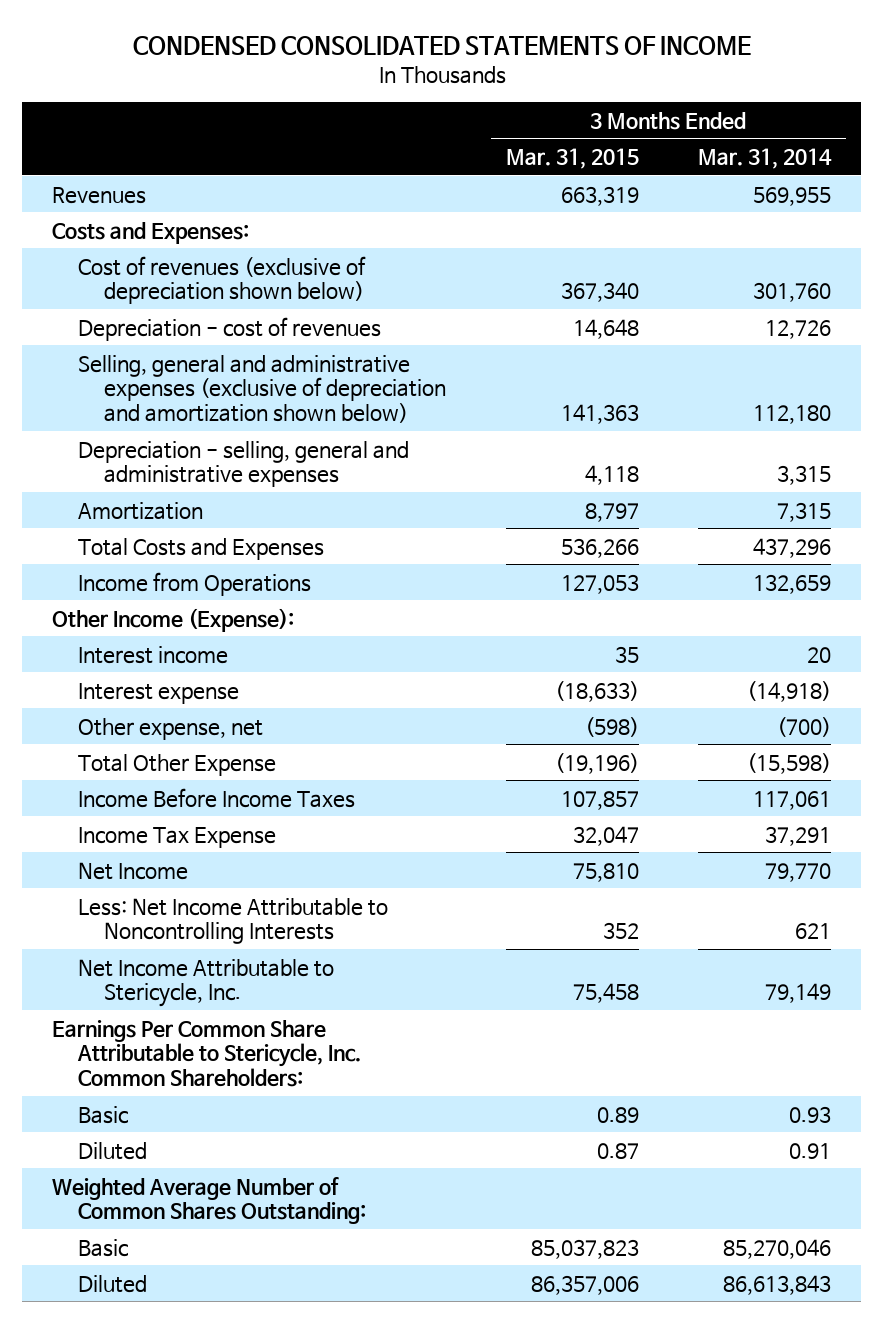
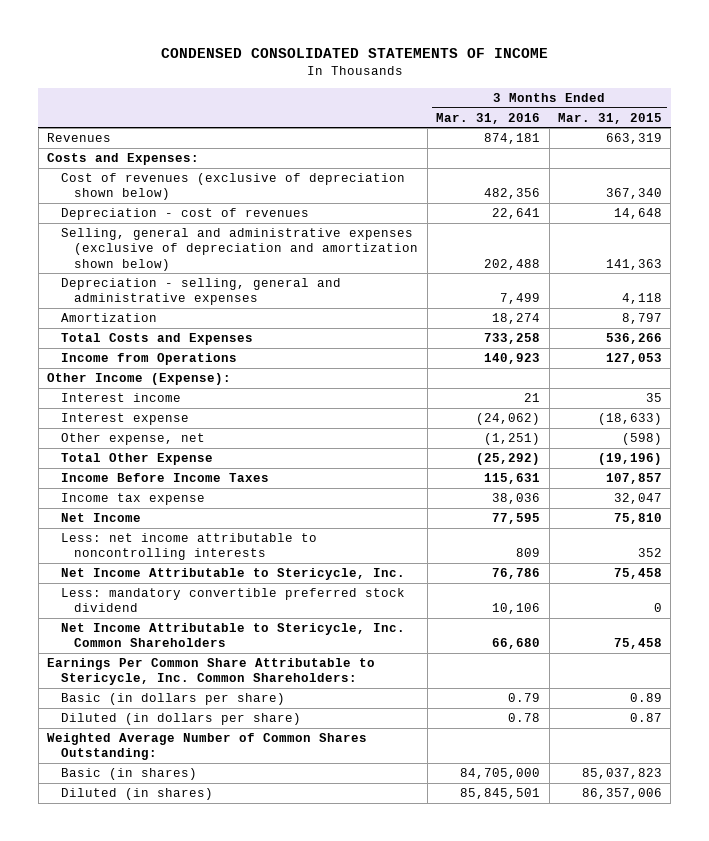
[698,148,833,170] Mar. 31, 2014 -> none
none -> [436,112,541,124] Mar. 31, 2016
[78,826,277,848] Income Tax Expense -> [60,493,205,506] Income tax expense
[78,897,389,945] Less: Net Income Attributable to Noncontrolling Interests -> [60,533,317,561] Less: net income attributable to noncontrolling interests
none -> [60,588,405,613] Less: mandatory convertible preferred stock dividend
none -> [60,623,405,648] Net Income Attributable to Stericycle, Inc. Common Shareholders
[78,1105,129,1124] Basic -> [60,693,285,706] Basic (in dollars per share)
[78,1141,148,1160] Diluted -> [60,713,301,726] Diluted (in dollars per share)
[78,1238,129,1257] Basic -> [60,768,197,781] Basic (in shares)
[78,1274,148,1293] Diluted -> [60,788,213,801] Diluted (in shares)

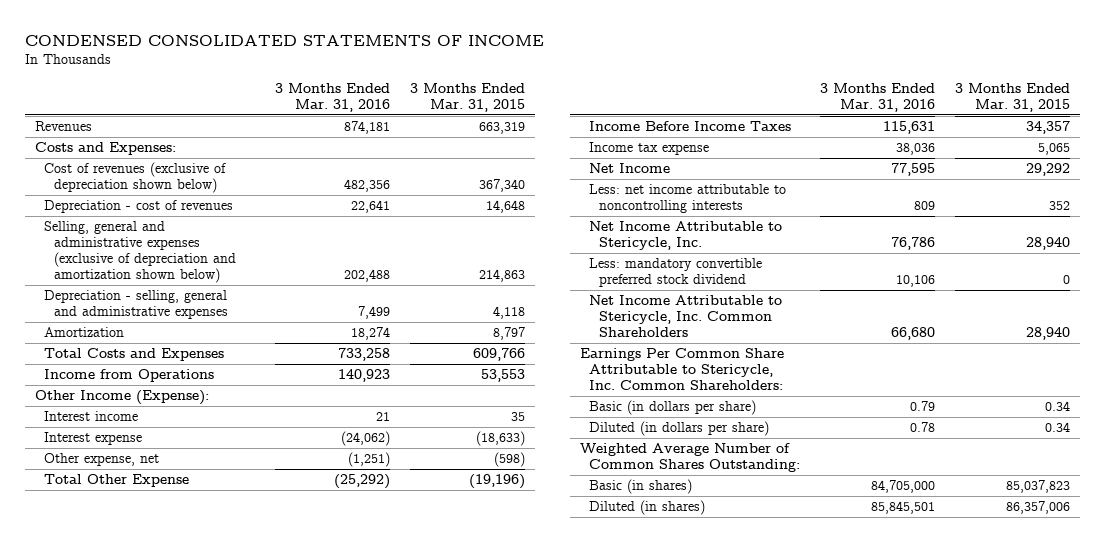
[606,258,663,270] 141,363 -> [479,268,526,282] 214,863
[606,333,663,345] 536,266 -> [473,348,526,362] 609,766
[606,353,663,365] 127,053 -> [481,369,526,383] 53,553
[606,473,663,485] 107,857 -> [1026,121,1071,135] 34,357
[614,493,663,505] 32,047 -> [1038,143,1071,156] 5,065
[614,513,663,525] 75,810 -> [1026,163,1071,177] 29,292
[614,568,663,580] 75,458 -> [1026,237,1071,251] 28,940
[614,638,663,650] 75,458 -> [1026,326,1071,340] 28,940
[630,693,663,703] 0.89 -> [1045,401,1071,412] 0.34
[630,713,663,723] 0.87 -> [1045,422,1071,433] 0.34

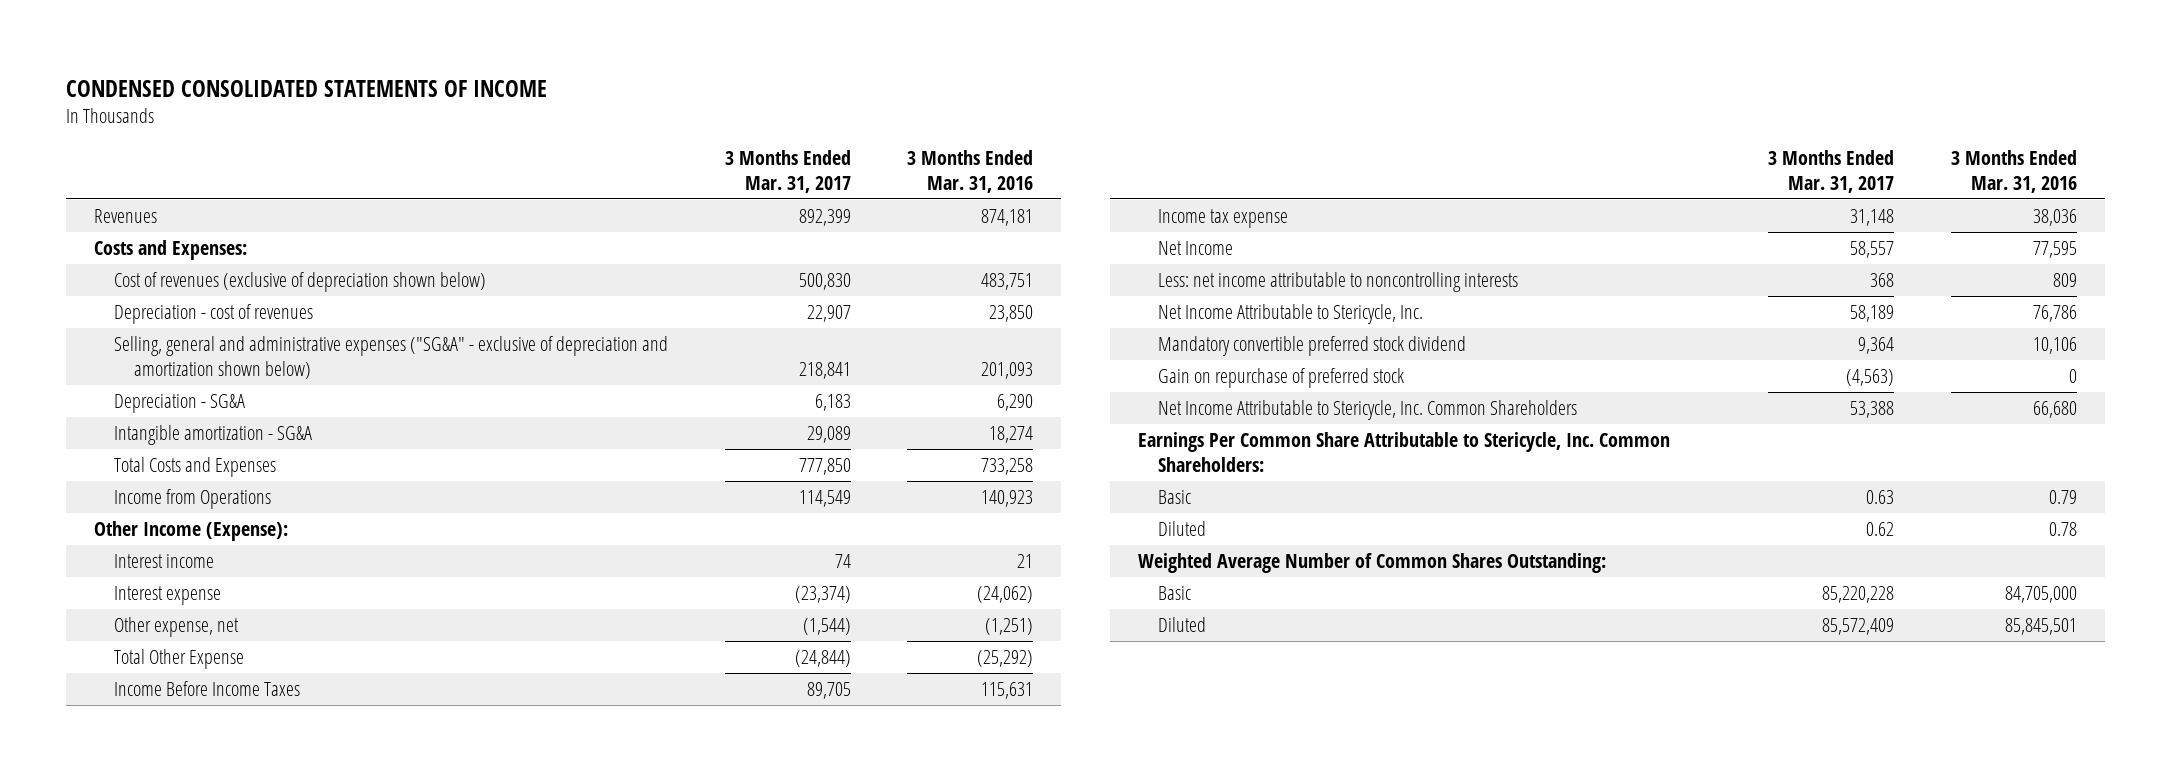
[410,83,526,113] 3 Months Ended Mar. 31, 2015 -> none
none -> [724,150,851,193] 3 Months Ended Mar. 31, 2017
[44,290,229,320] Depreciation - selling, general and administrative expenses -> none
[344,179,391,193] 482,356 -> [981,272,1034,290] 483,751
[351,200,391,214] 22,641 -> [989,304,1034,322] 23,850
[44,221,237,283] Selling, general and administrative expenses (exclusive of depreciation and amortization shown below) -> [114,335,669,379] Selling, general and administrative expenses ("SG&A" - exclusive of depreciation and amortization shown below)
[344,268,391,282] 202,488 -> [981,361,1034,379] 201,093
none -> [114,393,246,413] Depreciation - SG&A
[44,327,125,338] Amortization -> [114,424,313,445] Intangible amortization - SG&A
[589,258,763,288] Less: mandatory convertible preferred stock dividend -> [1158,335,1467,356] Mandatory convertible preferred stock dividend
none -> [1158,367,1405,388] Gain on repurchase of preferred stock
[589,400,757,416] Basic (in dollars per share) -> [1158,489,1192,504] Basic
[589,421,770,437] Diluted (in dollars per share) -> [1158,520,1207,536] Diluted
[589,479,693,495] Basic (in shares) -> [1158,585,1192,600] Basic
[589,500,706,516] Diluted (in shares) -> [1158,616,1207,632] Diluted

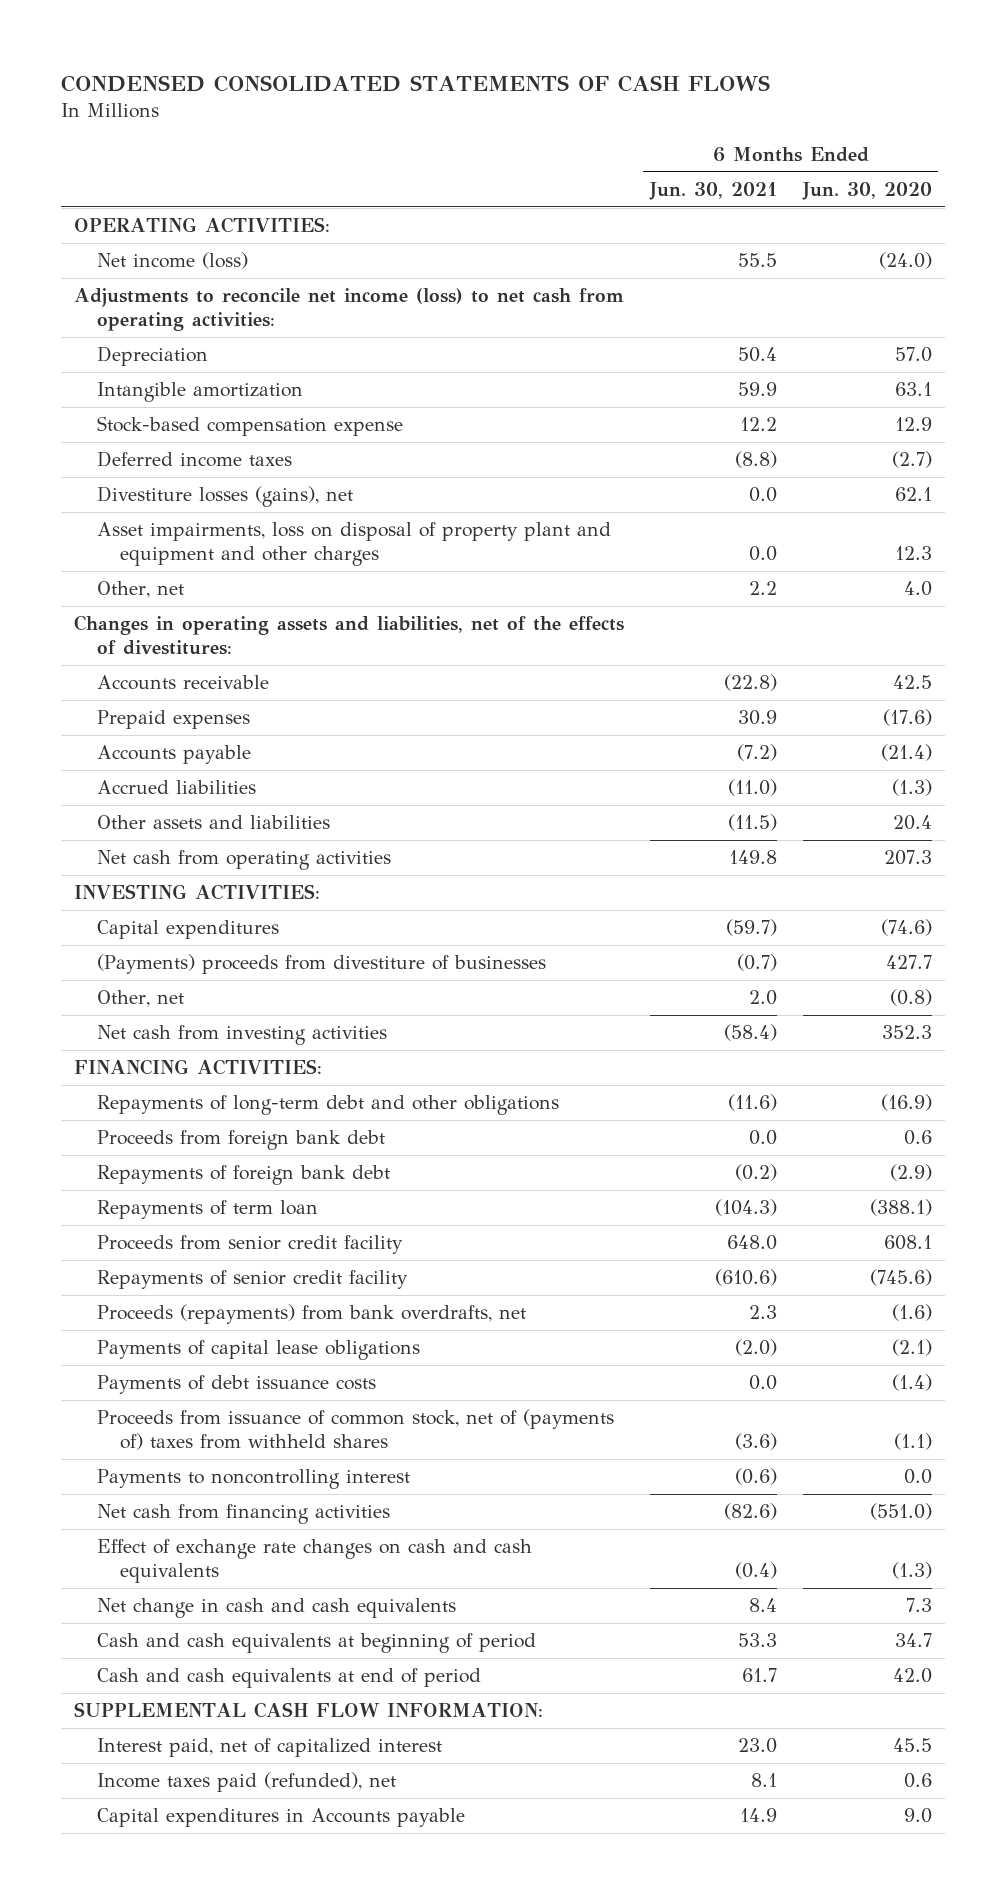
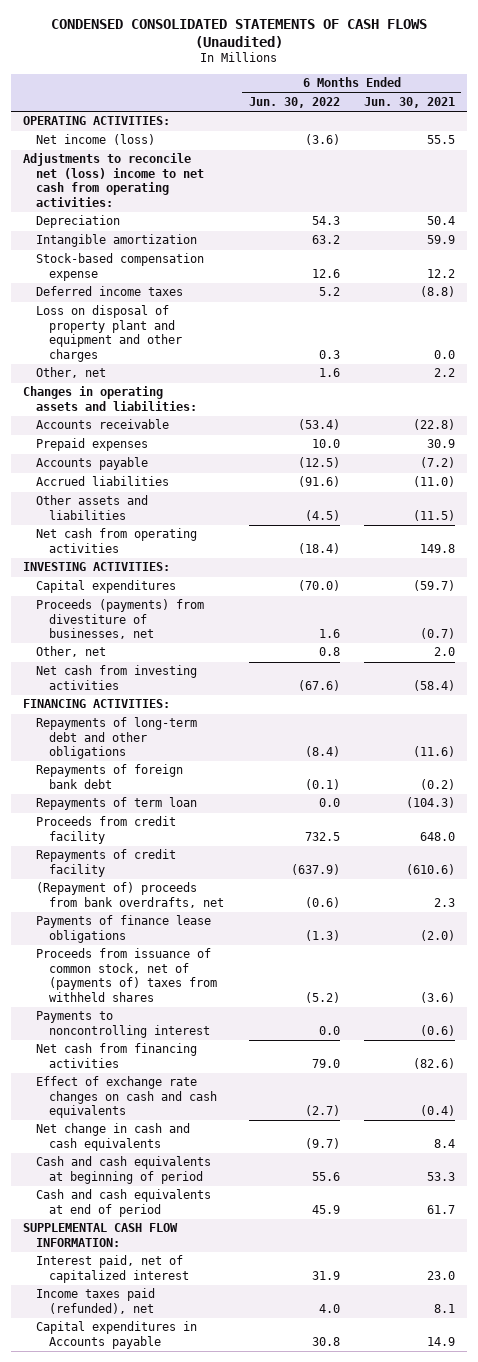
[60,74,770,92] CONDENSED CONSOLIDATED STATEMENTS OF CASH FLOWS -> [51,18,428,48] CONDENSED CONSOLIDATED STATEMENTS OF CASH FLOWS (Unaudited)
[801,181,932,200] Jun. 30, 2020 -> none
none -> [248,96,340,108] Jun. 30, 2022
[73,288,624,331] Adjustments to reconcile net income (loss) to net cash from operating activities: -> [23,153,205,207] Adjustments to reconcile net (loss) income to net cash from operating activities:
[96,486,353,508] Divestiture losses (gains), net -> none
[96,522,611,566] Asset impairments, loss on disposal of property plant and equipment and other charges -> [36,305,182,362] Loss on disposal of property plant and equipment and other charges
[73,615,624,655] Changes in operating assets and liabilities, net of the effects of divestitures: -> [23,386,198,411] Changes in operating assets and liabilities:
[96,954,546,975] (Payments) proceeds from divestiture of businesses -> [36,599,205,640] Proceeds (payments) from divestiture of businesses, net
[96,1130,385,1151] Proceeds from foreign bank debt -> none
[96,1375,376,1395] Payments of debt issuance costs -> none
[96,1235,403,1255] Proceeds from senior credit facility -> [36,816,177,844] Proceeds from credit facility
[96,1270,408,1290] Repayments of senior credit facility -> [36,849,177,877] Repayments of credit facility
[96,1304,526,1325] Proceeds (repayments) from bank overdrafts, net -> [36,882,224,908] (Repayment of) proceeds from bank overdrafts, net
[96,1340,420,1361] Payments of capital lease obligations -> [36,915,212,943] Payments of finance lease obligations

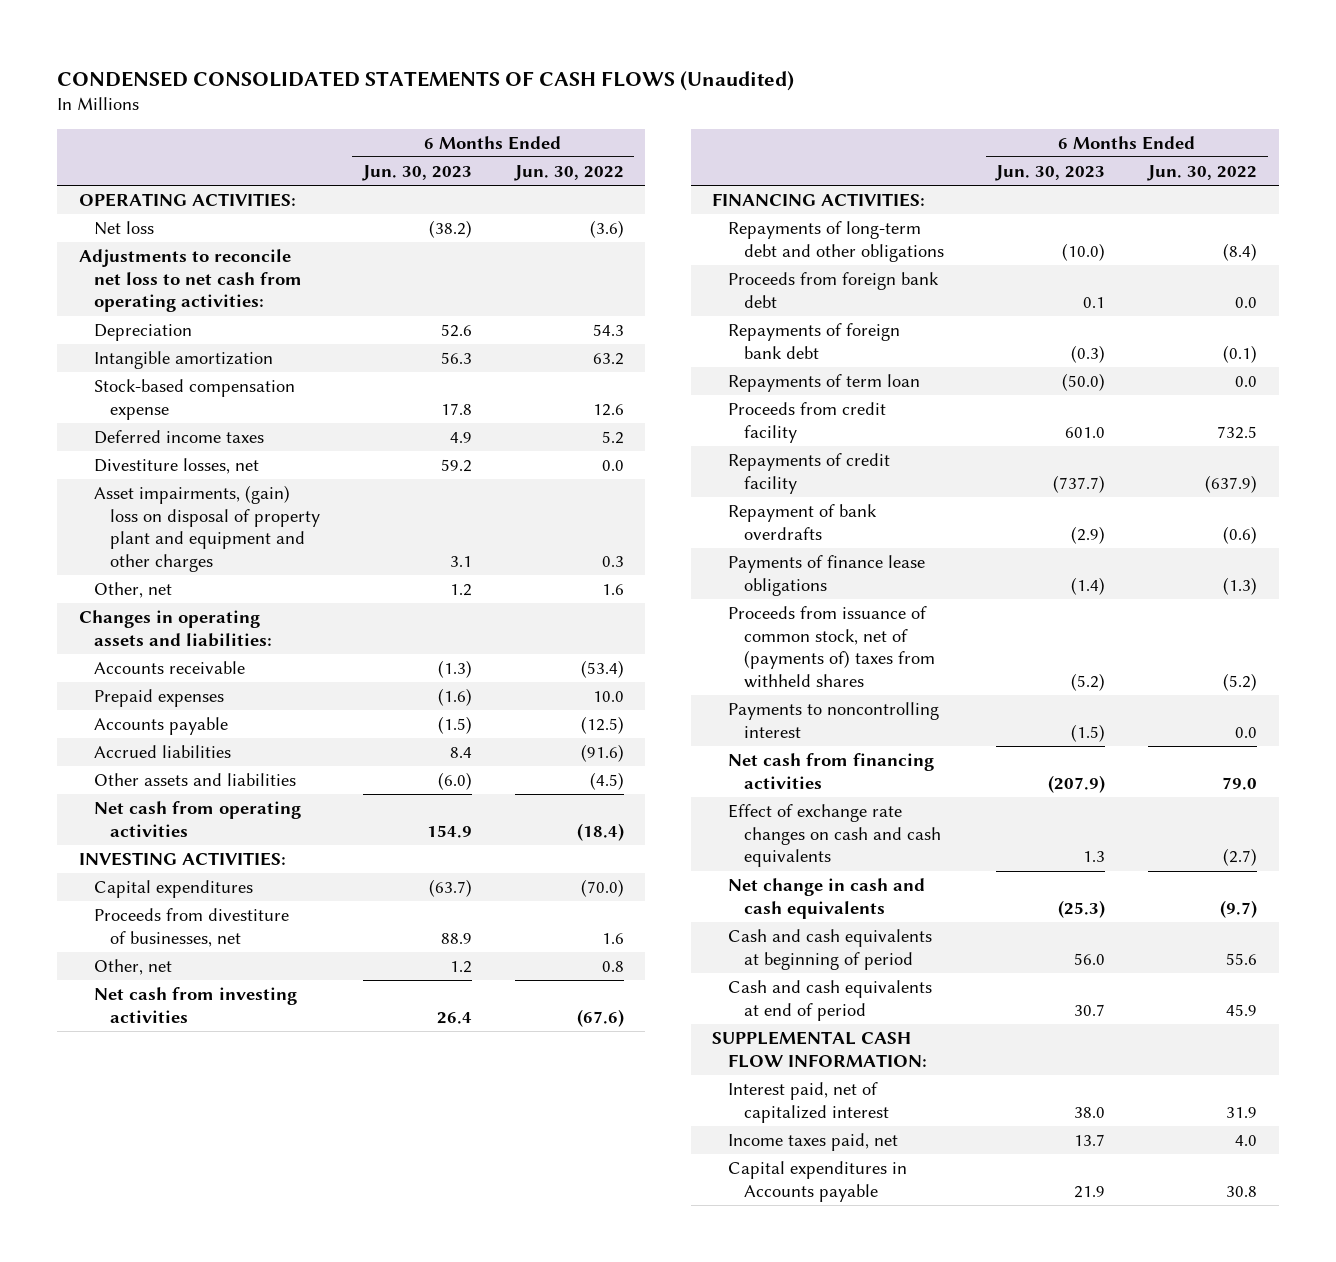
[364,96,456,108] Jun. 30, 2021 -> none
none -> [361,165,472,182] Jun. 30, 2023
[36,134,156,146] Net income (loss) -> [94,221,155,236] Net loss
[23,153,205,207] Adjustments to reconcile net (loss) income to net cash from operating activities: -> [78,249,303,313] Adjustments to reconcile net loss to net cash from operating activities:
none -> [94,458,260,475] Divestiture losses, net
[36,305,182,362] Loss on disposal of property plant and equipment and other charges -> [94,485,320,573] Asset impairments, (gain) loss on disposal of property plant and equipment and other charges
[36,599,205,640] Proceeds (payments) from divestiture of businesses, net -> [94,908,290,947] Proceeds from divestiture of businesses, net
none -> [727,272,939,308] Proceeds from foreign bank debt
[36,882,224,908] (Repayment of) proceeds from bank overdrafts, net -> [727,504,877,540] Repayment of bank overdrafts
[36,1288,156,1314] Income taxes paid (refunded), net -> [727,1133,898,1152] Income taxes paid, net

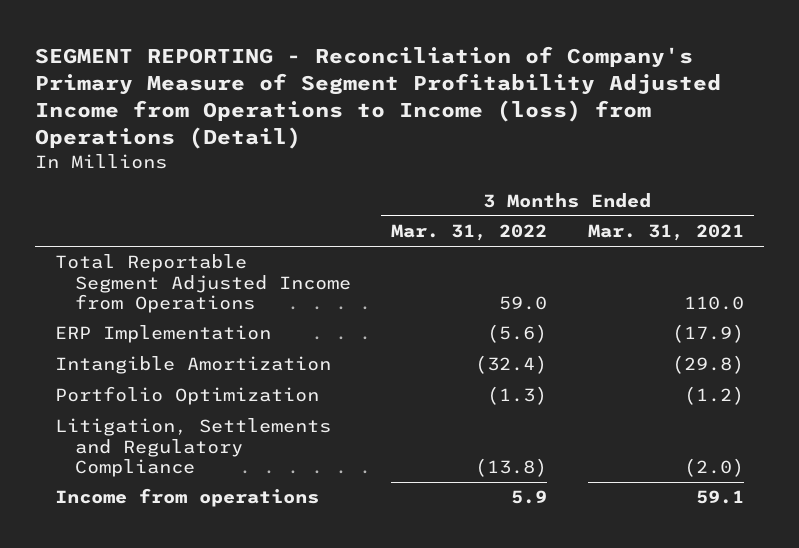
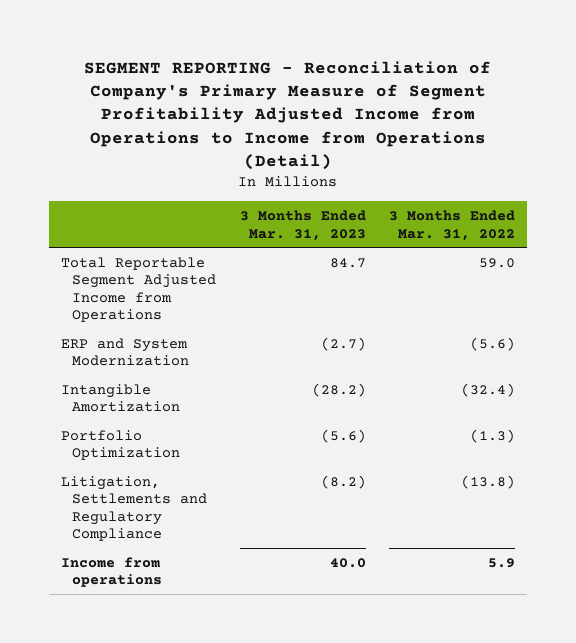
[35,45,722,149] SEGMENT REPORTING - Reconciliation of Company's Primary Measure of Segment Profitability Adjusted Income from Operations to Income (loss) from Operations (Detail) -> [83,60,491,171] SEGMENT REPORTING - Reconciliation of Company's Primary Measure of Segment Profitability Adjusted Income from Operations to Income from Operations (Detail)
[587,224,744,242] Mar. 31, 2021 -> none
none -> [239,210,366,241] 3 Months Ended Mar. 31, 2023
[55,325,272,344] ERP Implementation -> [60,337,190,367] ERP and System Modernization

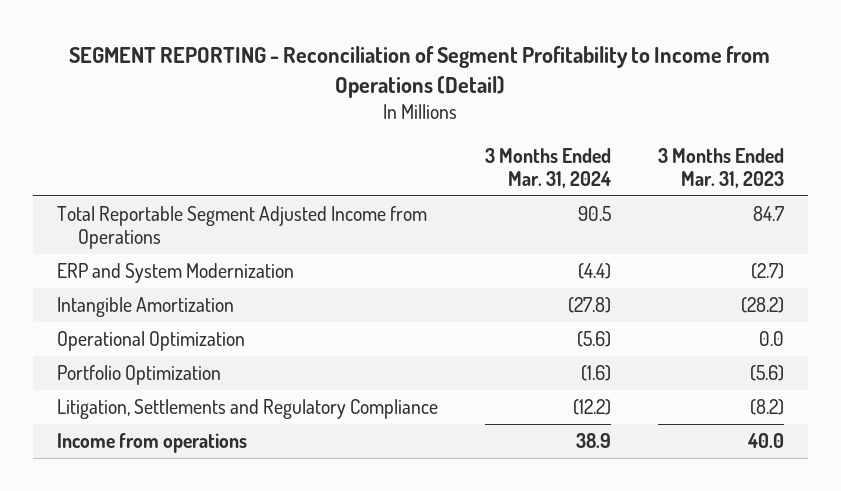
[83,60,491,171] SEGMENT REPORTING - Reconciliation of Company's Primary Measure of Segment Profitability Adjusted Income from Operations to Income from Operations (Detail) -> [69,45,771,98] SEGMENT REPORTING - Reconciliation of Segment Profitability to Income from Operations (Detail)
[388,210,515,241] 3 Months Ended Mar. 31, 2022 -> none
none -> [484,147,611,188] 3 Months Ended Mar. 31, 2024
none -> [56,331,245,352] Operational Optimization

